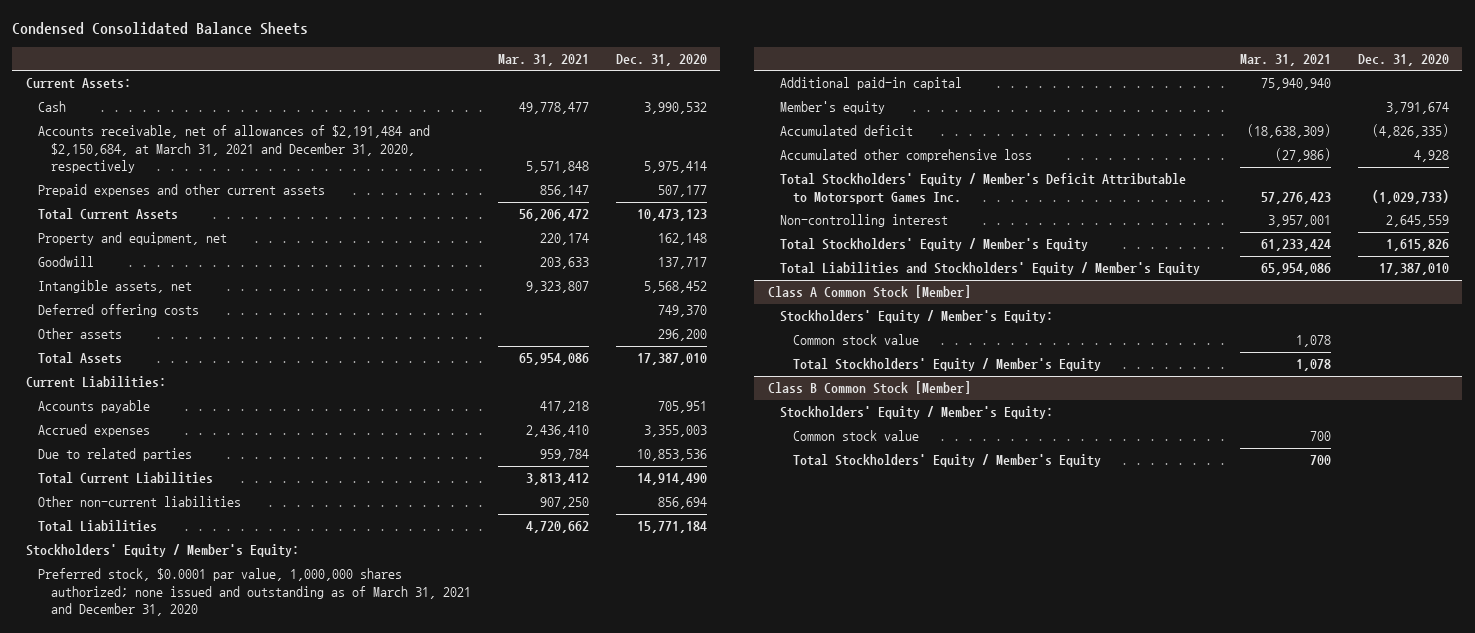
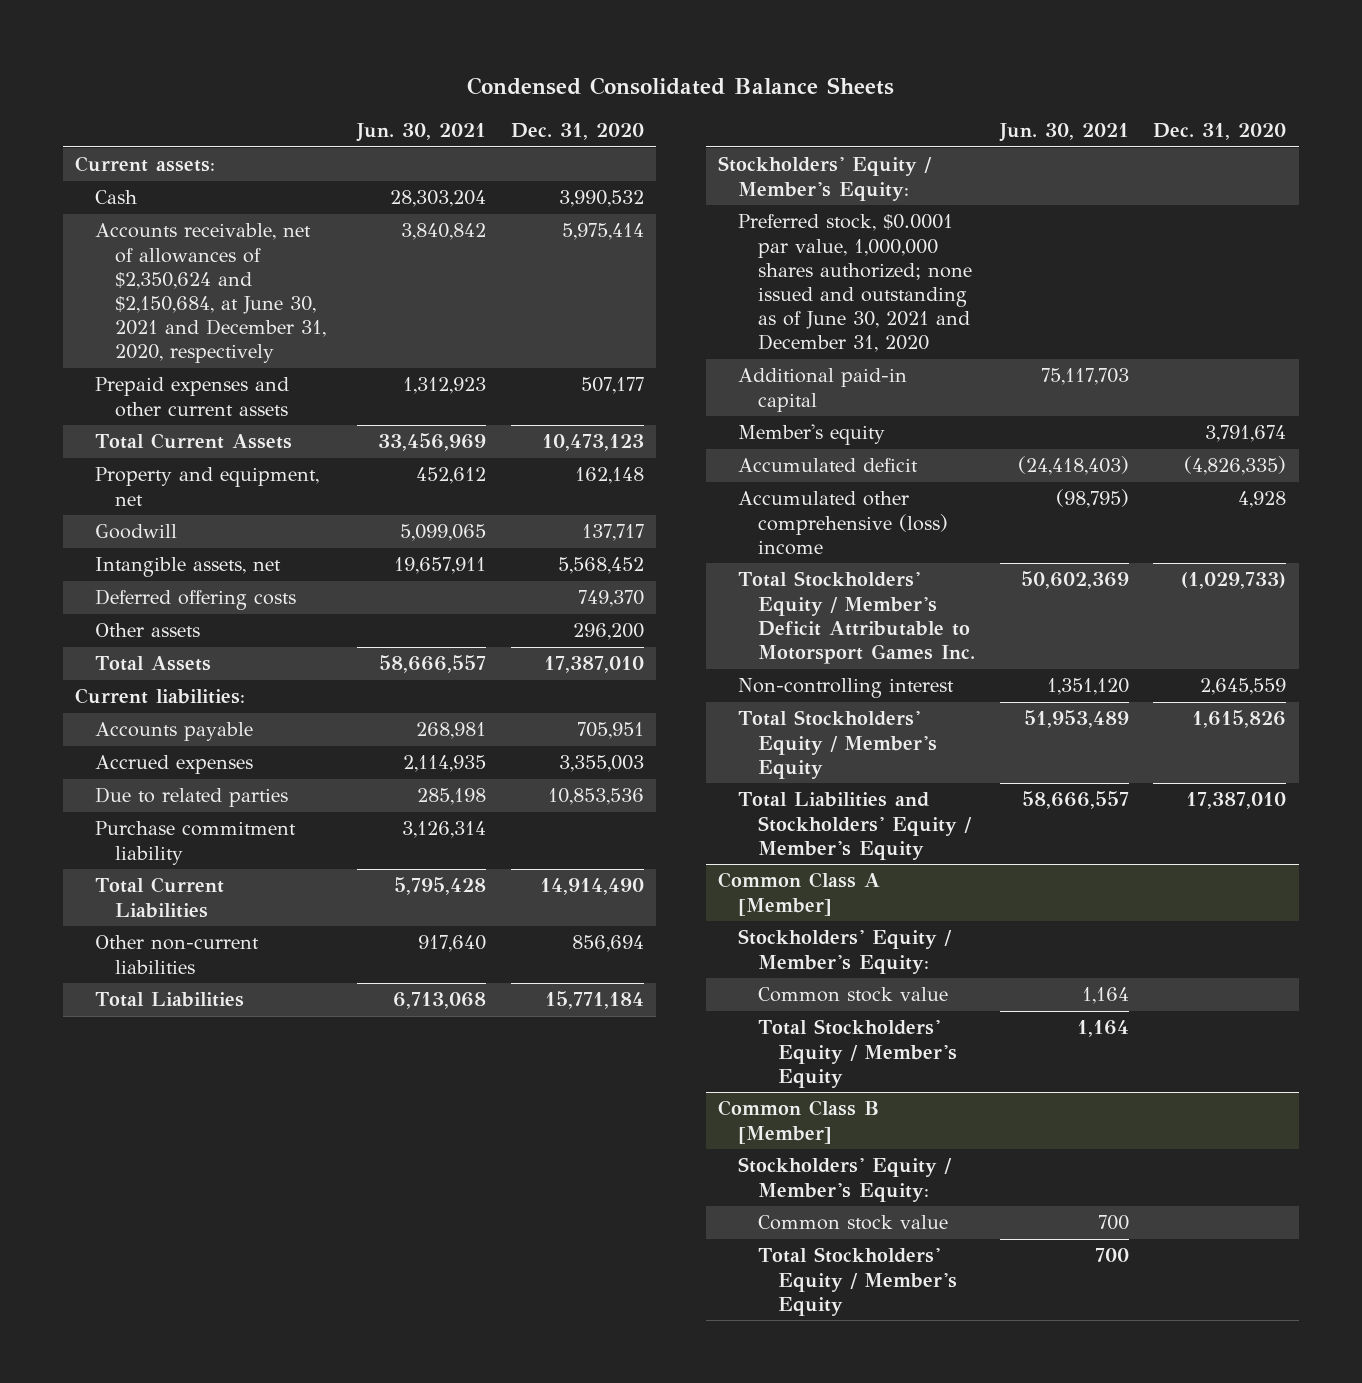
[497,53,589,66] Mar. 31, 2021 -> none
none -> [355,123,486,143] Jun. 30, 2021
[25,78,131,90] Current Assets: -> [75,156,216,173] Current assets:
[38,125,431,174] Accounts receivable, net of allowances of $2,191,484 and $2,150,684, at March 31, 2021 and December 31, 2020, respectively -> [95,223,327,364] Accounts receivable, net of allowances of $2,350,624 and $2,150,684, at June 30, 2021 and December 31, 2020, respectively
[25,376,166,389] Current Liabilities: -> [75,688,246,705] Current liabilities:
none -> [95,821,297,865] Purchase commitment liability
[38,568,471,617] Preferred stock, $0.0001 par value, 1,000,000 shares authorized; none issued and outstanding as of March 31, 2021 and December 31, 2020 -> [737,214,972,353] Preferred stock, $0.0001 par value, 1,000,000 shares authorized; none issued and outstanding as of June 30, 2021 and December 31, 2020
[780,149,1033,163] Accumulated other comprehensive loss -> [737,491,948,555] Accumulated other comprehensive (loss) income
[767,285,971,299] Class A Common Stock [Member] -> [718,872,881,916] Common Class A [Member]
[767,381,971,395] Class B Common Stock [Member] -> [718,1100,880,1144] Common Class B [Member]

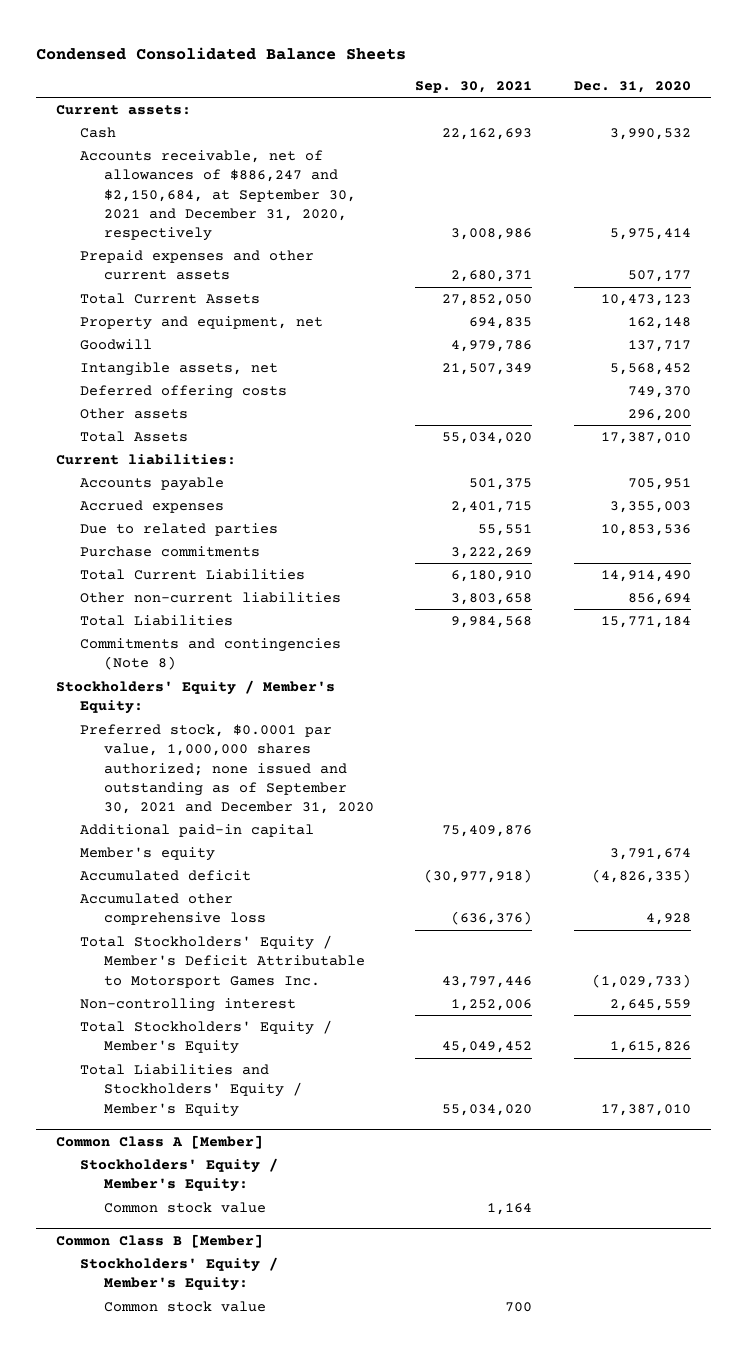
[355,123,486,143] Jun. 30, 2021 -> none
none -> [415,80,533,93] Sep. 30, 2021
[95,223,327,364] Accounts receivable, net of allowances of $2,350,624 and $2,150,684, at June 30, 2021 and December 31, 2020, respectively -> [80,150,356,242] Accounts receivable, net of allowances of $886,247 and $2,150,684, at September 30, 2021 and December 31, 2020, respectively
[95,821,297,865] Purchase commitment liability -> [80,546,261,558] Purchase commitments
none -> [80,638,342,671] Commitments and contingencies (Note 8)
[737,214,972,353] Preferred stock, $0.0001 par value, 1,000,000 shares authorized; none issued and outstanding as of June 30, 2021 and December 31, 2020 -> [80,724,374,815] Preferred stock, $0.0001 par value, 1,000,000 shares authorized; none issued and outstanding as of September 30, 2021 and December 31, 2020
[737,491,948,555] Accumulated other comprehensive (loss) income -> [80,893,266,926] Accumulated other comprehensive loss
[757,1019,957,1088] Total Stockholders' Equity / Member's Equity -> none
[757,1247,957,1316] Total Stockholders' Equity / Member's Equity -> none

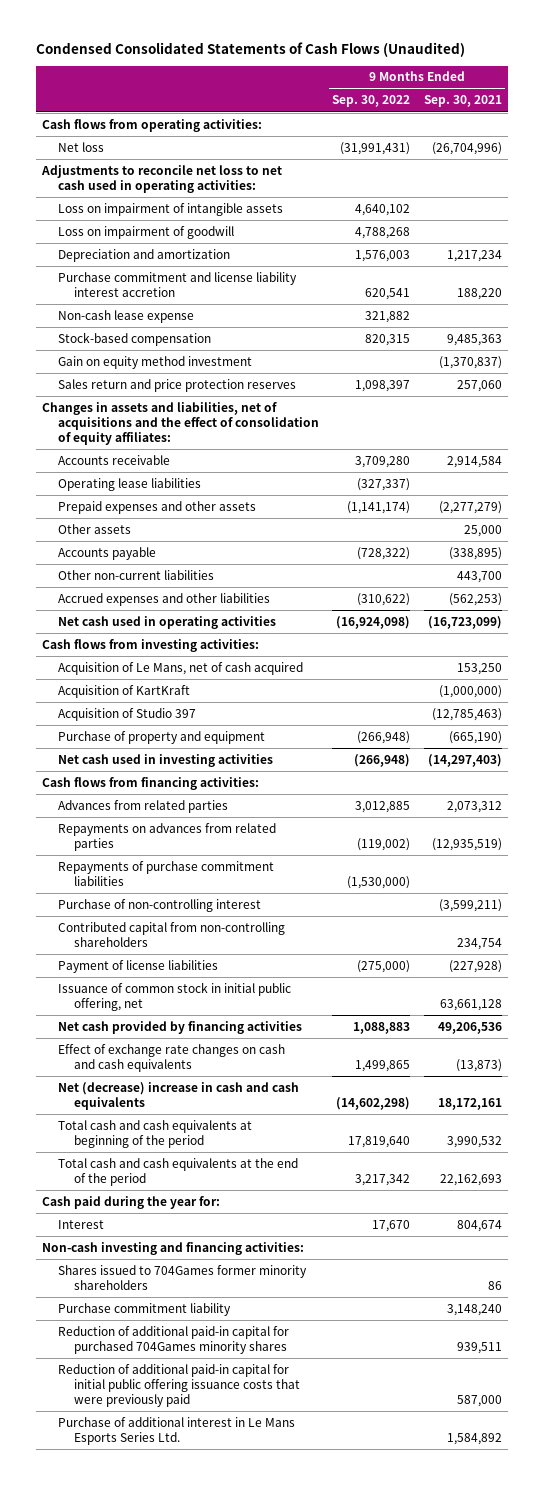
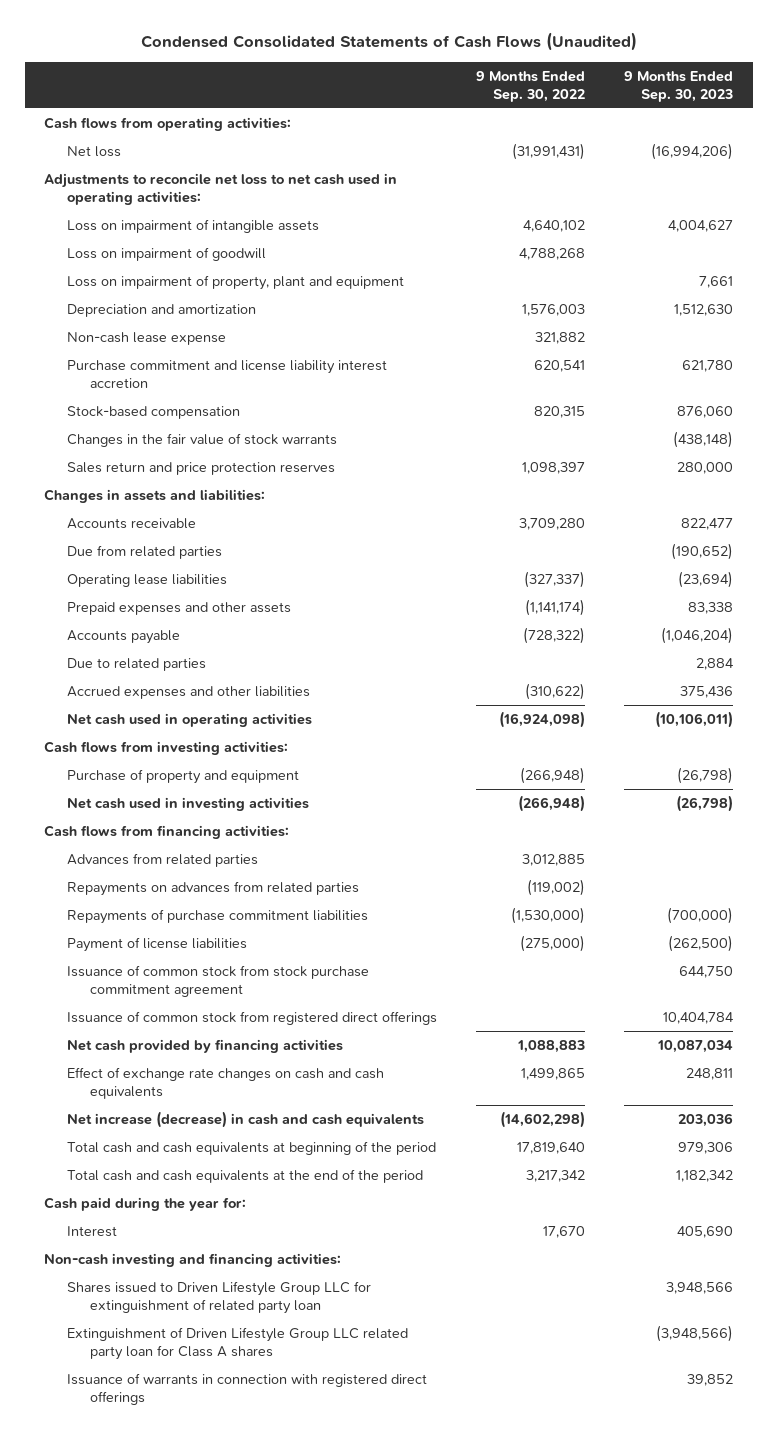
[423,95,502,108] Sep. 30, 2021 -> none
none -> [624,70,734,102] 9 Months Ended Sep. 30, 2023
none -> [66,274,404,290] Loss on impairment of property, plant and equipment
[58,271,298,297] Purchase commitment and license liability interest accretion -> [66,359,387,388] Purchase commitment and license liability interest accretion
[58,355,253,369] Gain on equity method investment -> none
none -> [66,432,337,447] Changes in the fair value of stock warrants
[42,401,320,446] Changes in assets and liabilities, net of acquisitions and the effect of consolidation of equity affiliates: -> [44,488,266,503] Changes in assets and liabilities:
none -> [66,544,222,559] Due from related parties
[58,523,132,534] Other assets -> none
[58,569,215,580] Other non-current liabilities -> none
none -> [66,657,206,671] Due to related parties
[58,661,304,675] Acquisition of Le Mans, net of cash acquired -> none
[58,684,191,698] Acquisition of KartKraft -> none
[58,707,197,721] Acquisition of Studio 397 -> none
[58,898,262,912] Purchase of non-controlling interest -> none
[58,921,286,947] Contributed capital from non-controlling shareholders -> none
[58,981,292,1011] Issuance of common stock in initial public offering, net -> [66,964,369,997] Issuance of common stock from stock purchase commitment agreement
none -> [66,1010,437,1025] Issuance of common stock from registered direct offerings
[58,1081,300,1110] Net (decrease) increase in cash and cash equivalents -> [66,1110,424,1128] Net increase (decrease) in cash and cash equivalents
[58,1264,308,1290] Shares issued to 704Games former minority shareholders -> none
[58,1302,232,1316] Purchase commitment liability -> none
[58,1325,290,1354] Reduction of additional paid-in capital for purchased 704Games minority shares -> none
[58,1363,301,1408] Reduction of additional paid-in capital for initial public offering issuance costs that were previously paid -> none
[58,1416,296,1445] Purchase of additional interest in Le Mans Esports Series Ltd. -> none
none -> [66,1280,371,1314] Shares issued to Driven Lifestyle Group LLC for extinguishment of related party loan
none -> [66,1326,408,1360] Extinguishment of Driven Lifestyle Group LLC related party loan for Class A shares
none -> [66,1372,427,1405] Issuance of warrants in connection with registered direct offerings

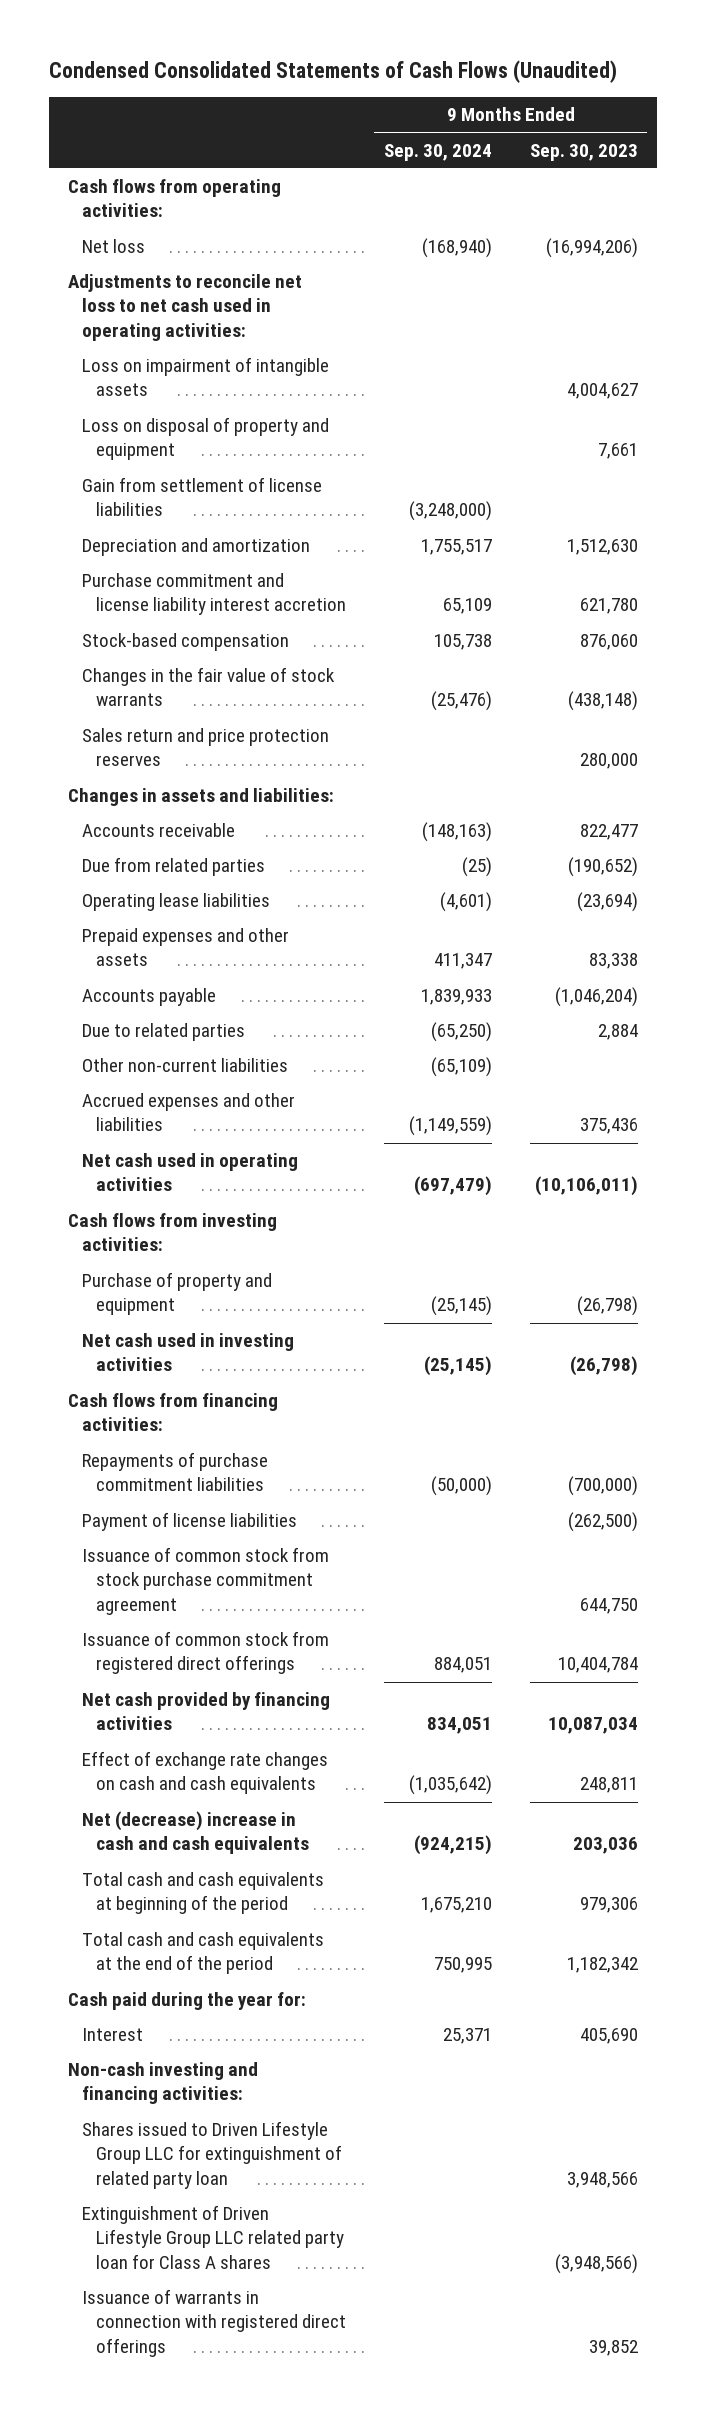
[476,70,586,102] 9 Months Ended Sep. 30, 2022 -> none
none -> [383,143,492,161] Sep. 30, 2024
[66,246,266,261] Loss on impairment of goodwill -> none
[66,274,404,290] Loss on impairment of property, plant and equipment -> [81,417,329,461] Loss on disposal of property and equipment
none -> [81,477,322,517] Gain from settlement of license liabilities
[66,331,226,345] Non-cash lease expense -> none
none -> [81,1058,288,1073] Other non-current liabilities
[66,852,258,867] Advances from related parties -> none
[66,880,359,896] Repayments on advances from related parties -> none
[66,1110,424,1128] Net increase (decrease) in cash and cash equivalents -> [81,1811,309,1855] Net (decrease) increase in cash and cash equivalents

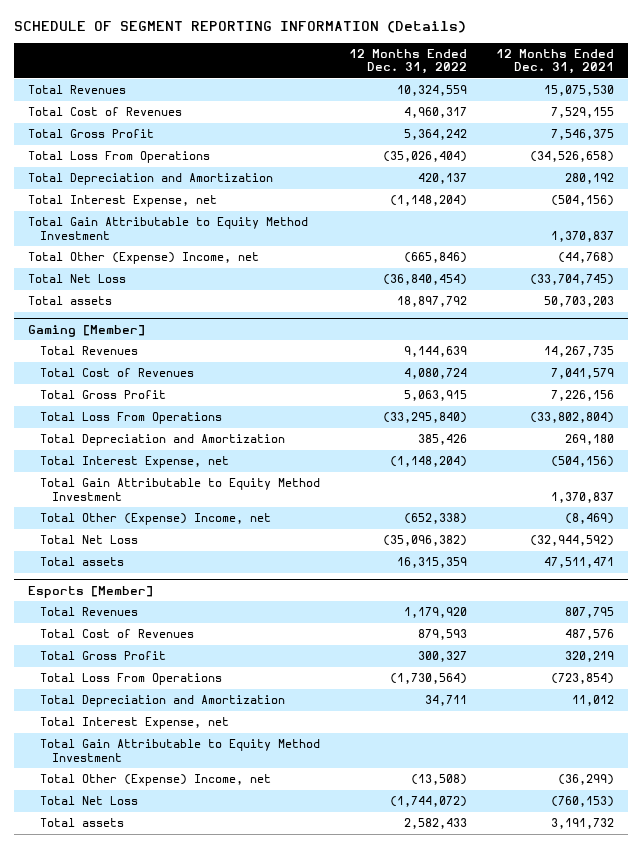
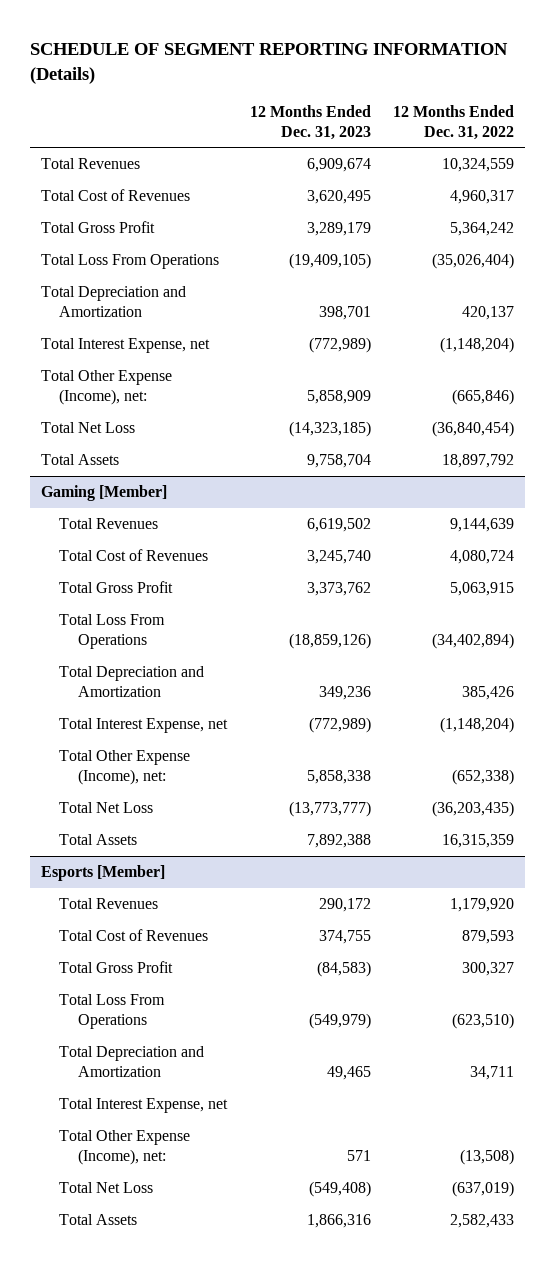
[495,48,614,75] 12 Months Ended Dec. 31, 2021 -> none
none -> [249,104,371,140] 12 Months Ended Dec. 31, 2023
[28,217,309,240] Total Gain Attributable to Equity Method Investment -> none
[28,252,260,265] Total Other (Expense) Income, net -> [40,370,172,406] Total Other Expense (Income), net:
[28,296,113,306] Total assets -> [40,454,119,466] Total Assets
[383,412,468,424] (33,295,840) -> [432,633,515,650] (34,402,894)
[40,478,321,501] Total Gain Attributable to Equity Method Investment -> none
[40,513,272,526] Total Other (Expense) Income, net -> [59,750,191,786] Total Other Expense (Income), net:
[383,535,468,547] (35,096,382) -> [432,801,515,818] (36,203,435)
[40,557,125,567] Total assets -> [59,834,138,846] Total Assets
[390,673,468,685] (1,730,564) -> [452,1013,515,1030] (623,510)
[40,739,321,762] Total Gain Attributable to Equity Method Investment -> none
[40,774,272,787] Total Other (Expense) Income, net -> [59,1130,191,1166] Total Other Expense (Income), net:
[390,796,468,808] (1,744,072) -> [452,1181,515,1198] (637,019)
[40,818,125,828] Total assets -> [59,1214,138,1226] Total Assets

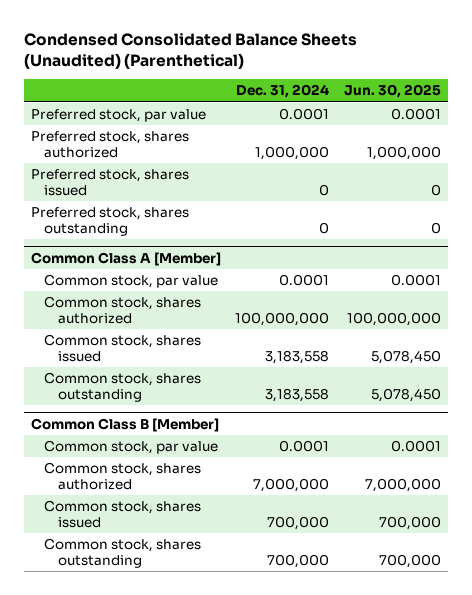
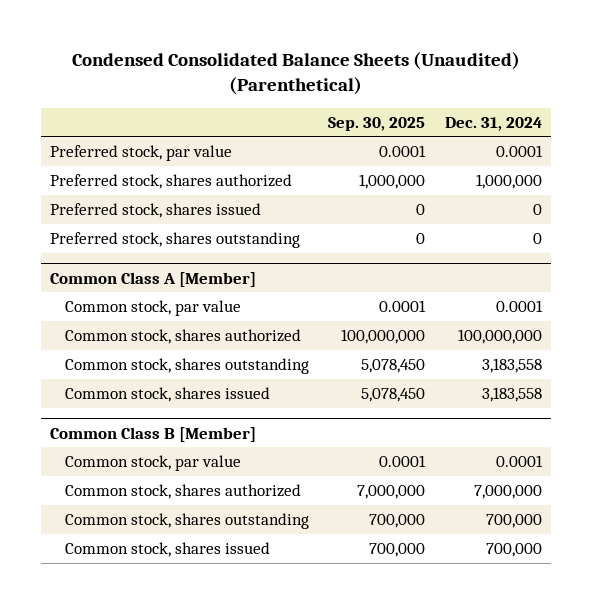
[343,84,441,99] Jun. 30, 2025 -> none
none -> [328,116,426,131] Sep. 30, 2025
[44,334,202,362] Common stock, shares issued -> [64,387,270,403] Common stock, shares issued
[44,500,202,528] Common stock, shares issued -> [64,542,270,558] Common stock, shares issued

